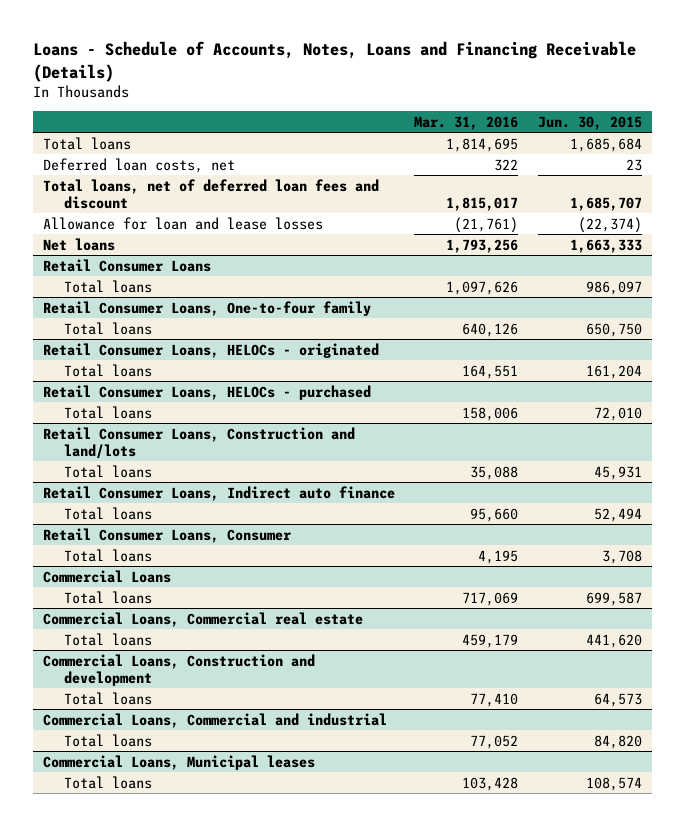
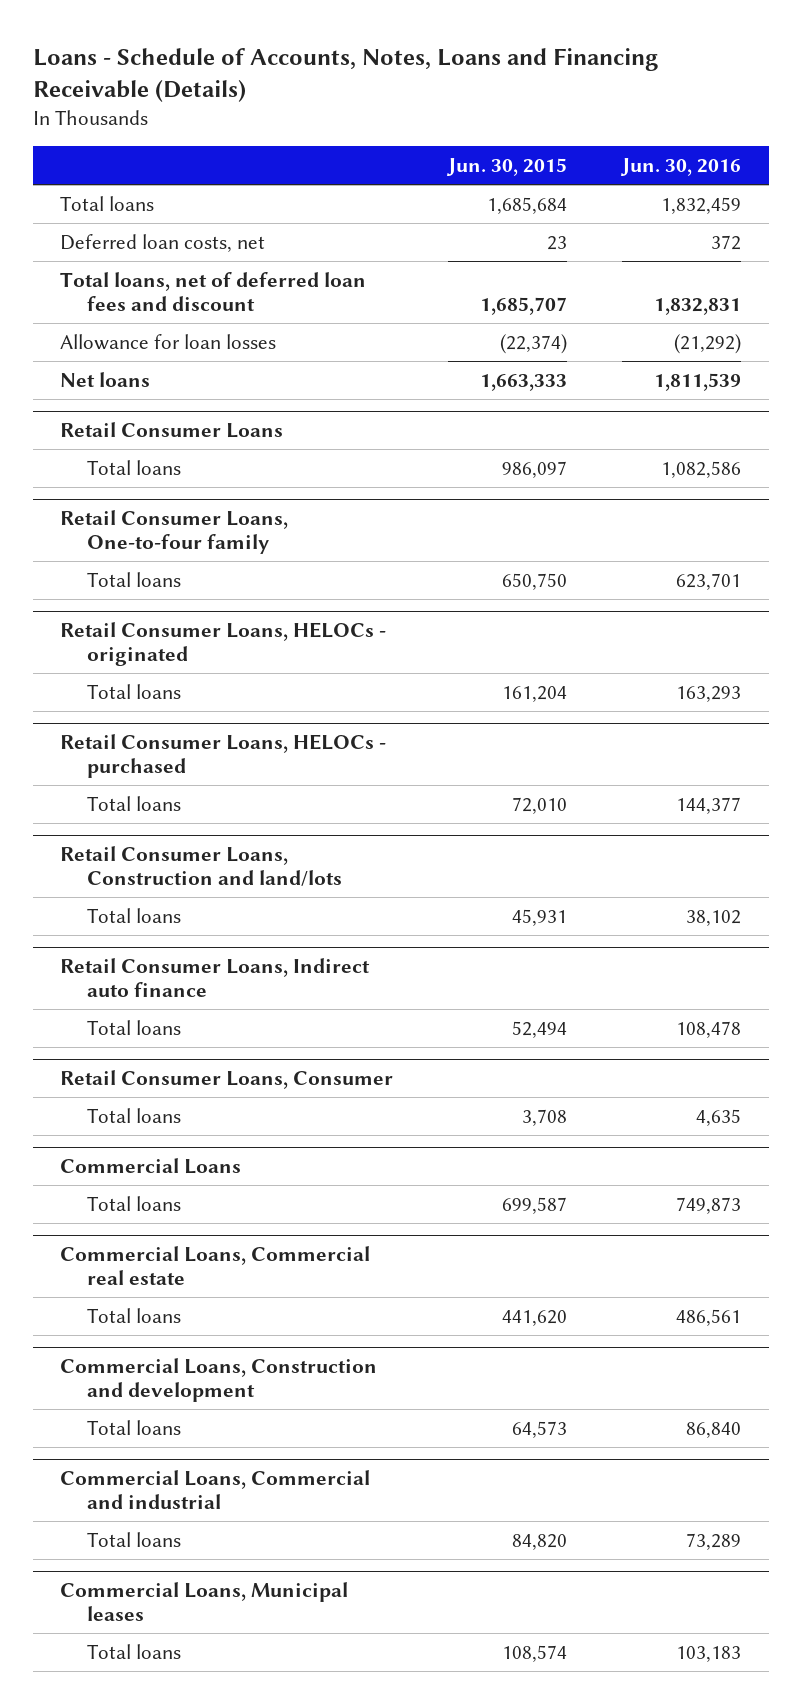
[414,115,519,130] Mar. 31, 2016 -> none
none -> [620,157,742,176] Jun. 30, 2016
[42,216,323,230] Allowance for loan and lease losses -> [60,333,277,350] Allowance for loan losses

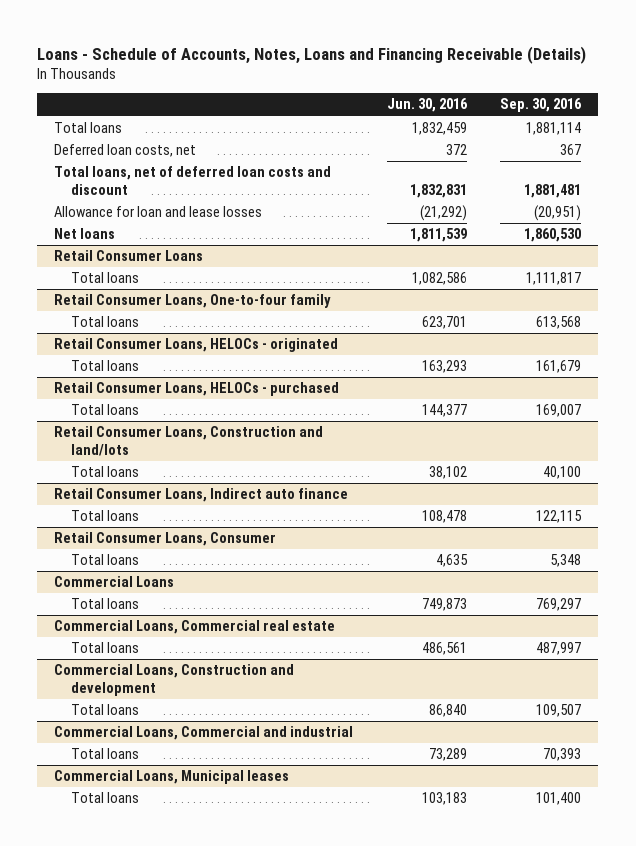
[446,157,568,176] Jun. 30, 2015 -> none
none -> [500,98,583,113] Sep. 30, 2016
[60,271,367,311] Total loans, net of deferred loan fees and discount -> [54,166,332,196] Total loans, net of deferred loan costs and discount
[60,333,277,350] Allowance for loan losses -> [54,206,263,218] Allowance for loan and lease losses

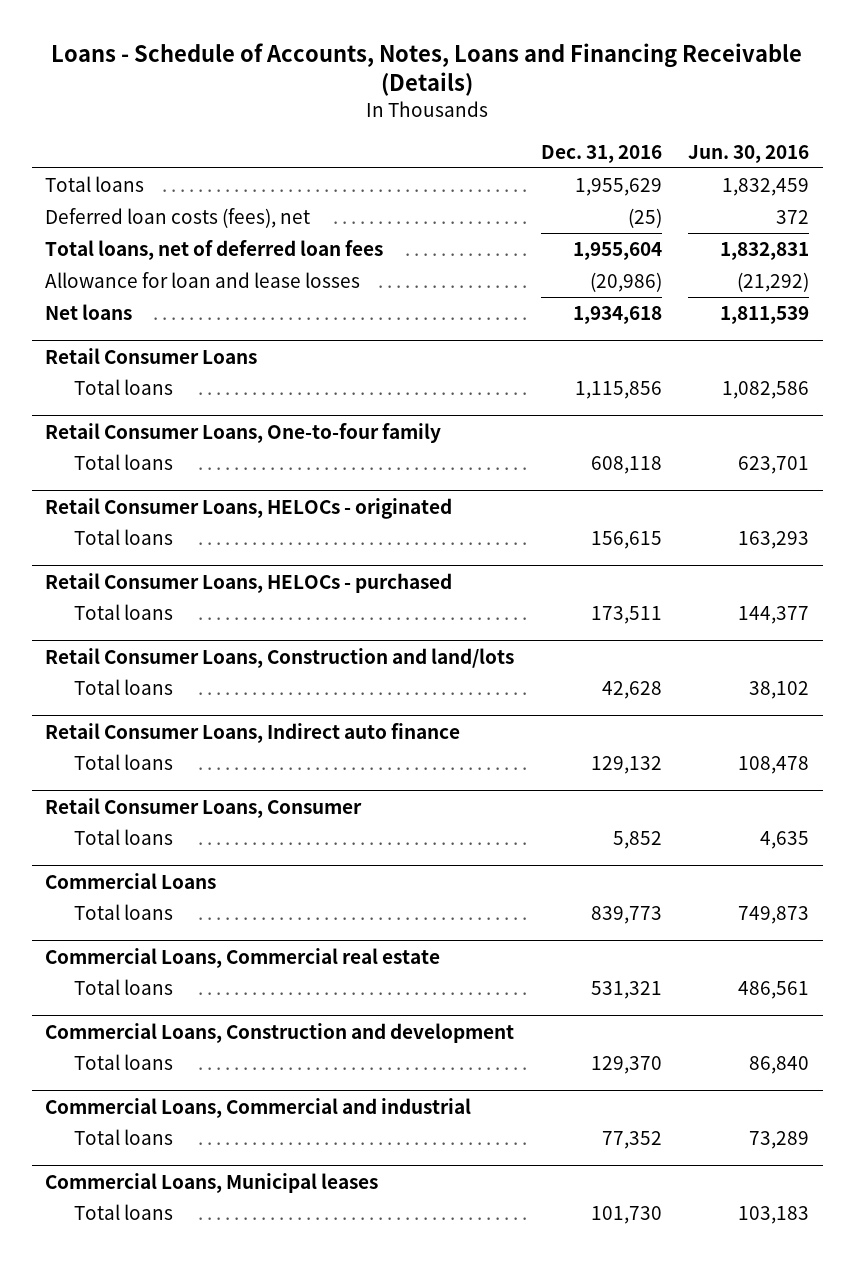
[500,98,583,113] Sep. 30, 2016 -> none
none -> [540,144,662,163] Dec. 31, 2016
[54,144,197,158] Deferred loan costs, net -> [45,207,311,228] Deferred loan costs (fees), net
[54,166,332,196] Total loans, net of deferred loan costs and discount -> [45,239,384,260] Total loans, net of deferred loan fees

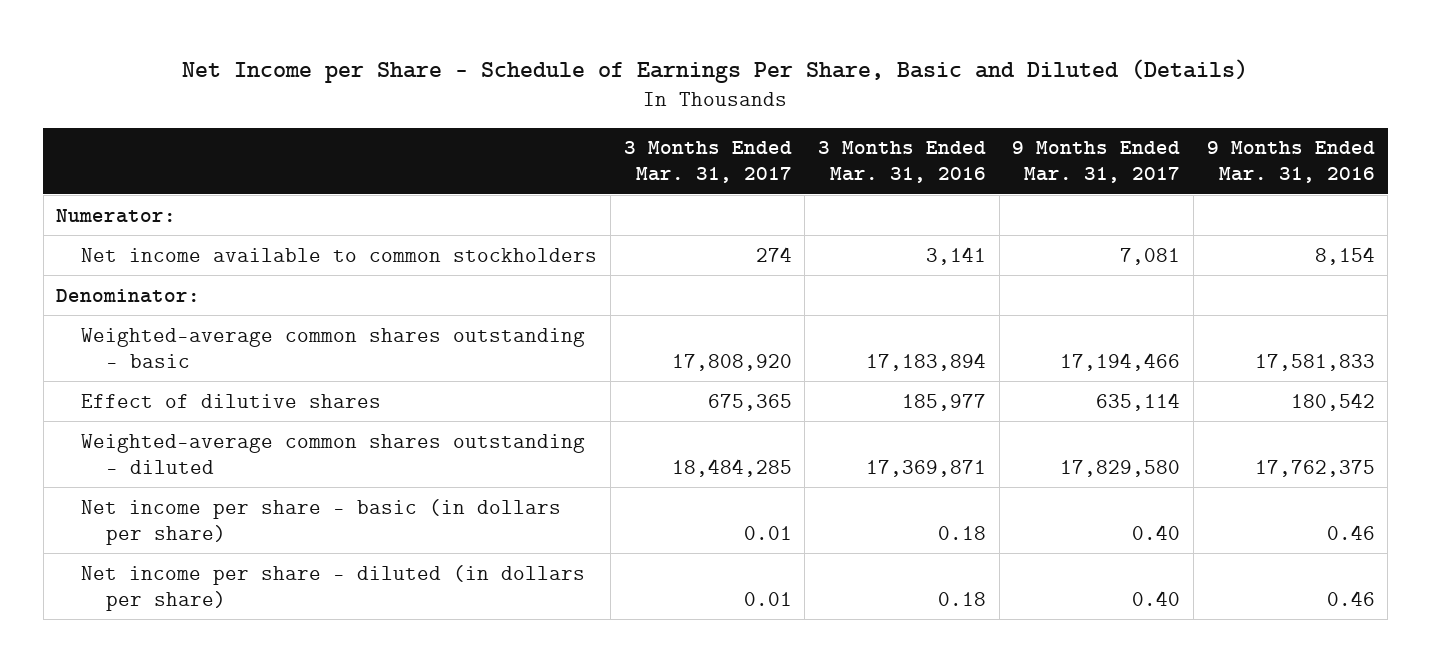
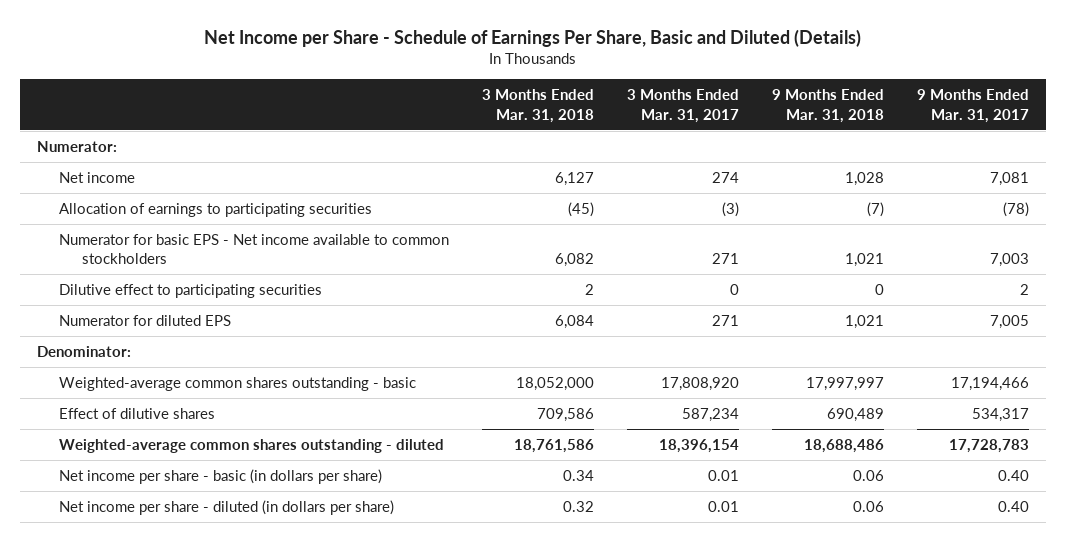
[818,141,987,184] 3 Months Ended Mar. 31, 2016 -> none
[1206,141,1375,184] 9 Months Ended Mar. 31, 2016 -> none
none -> [482,89,595,123] 3 Months Ended Mar. 31, 2018
none -> [772,89,885,123] 9 Months Ended Mar. 31, 2018
none -> [59,171,136,183] Net income
none -> [59,202,373,217] Allocation of earnings to participating securities
[81,247,598,262] Net income available to common stockholders -> [59,233,450,265] Numerator for basic EPS - Net income available to common stockholders
[755,246,792,262] 274 -> [712,253,740,265] 271
[1120,247,1181,265] 7,081 -> [990,253,1030,268] 7,003
none -> [59,283,323,298] Dilutive effect to participating securities
none -> [59,314,232,326] Numerator for diluted EPS
[707,393,792,411] 675,365 -> [682,407,740,422] 587,234
[1096,392,1181,411] 635,114 -> [972,407,1030,422] 534,317
[671,458,792,477] 18,484,285 -> [659,438,740,453] 18,396,154
[1060,459,1181,477] 17,829,580 -> [949,438,1030,453] 17,728,783

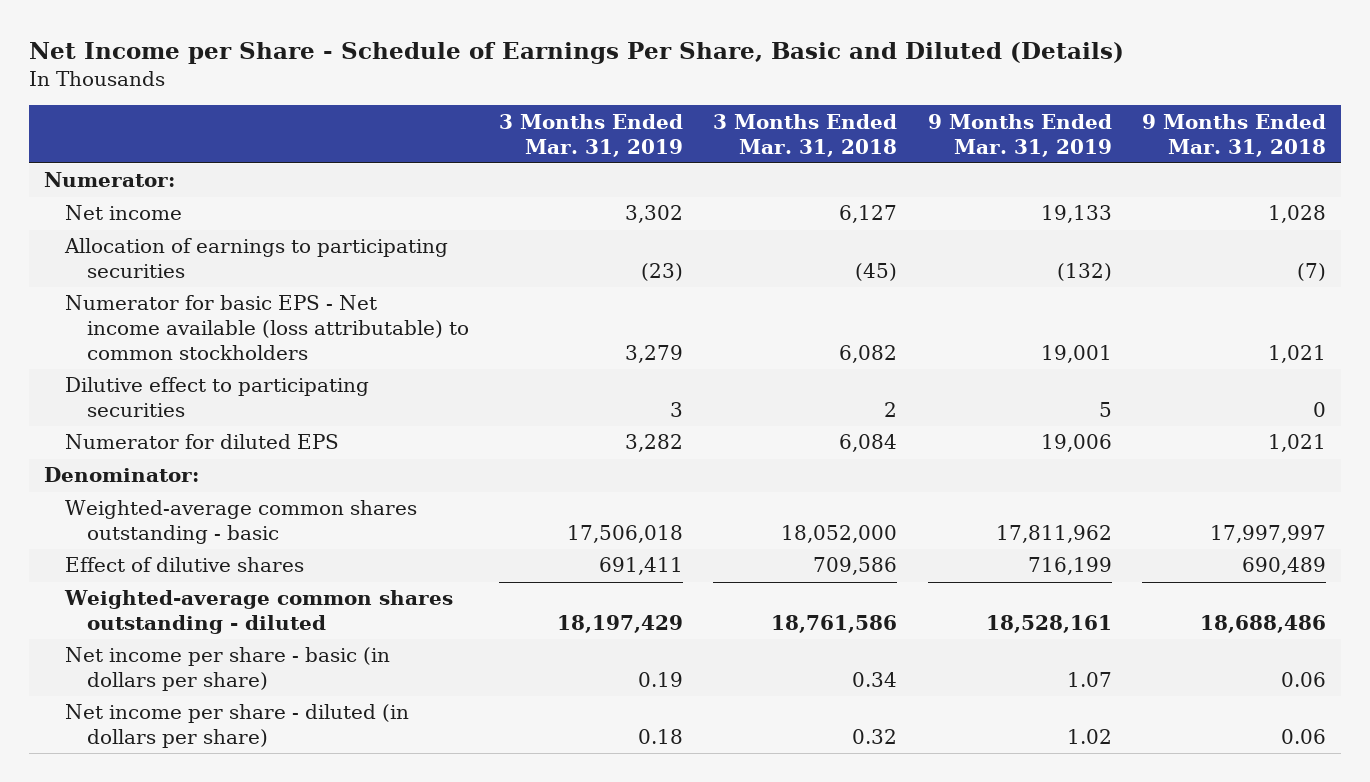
[627,89,740,123] 3 Months Ended Mar. 31, 2017 -> none
[917,89,1030,123] 9 Months Ended Mar. 31, 2017 -> none
none -> [499,113,684,157] 3 Months Ended Mar. 31, 2019
none -> [927,113,1112,157] 9 Months Ended Mar. 31, 2019
[59,233,450,265] Numerator for basic EPS - Net income available to common stockholders -> [65,295,469,360] Numerator for basic EPS - Net income available (loss attributable) to common stockholders

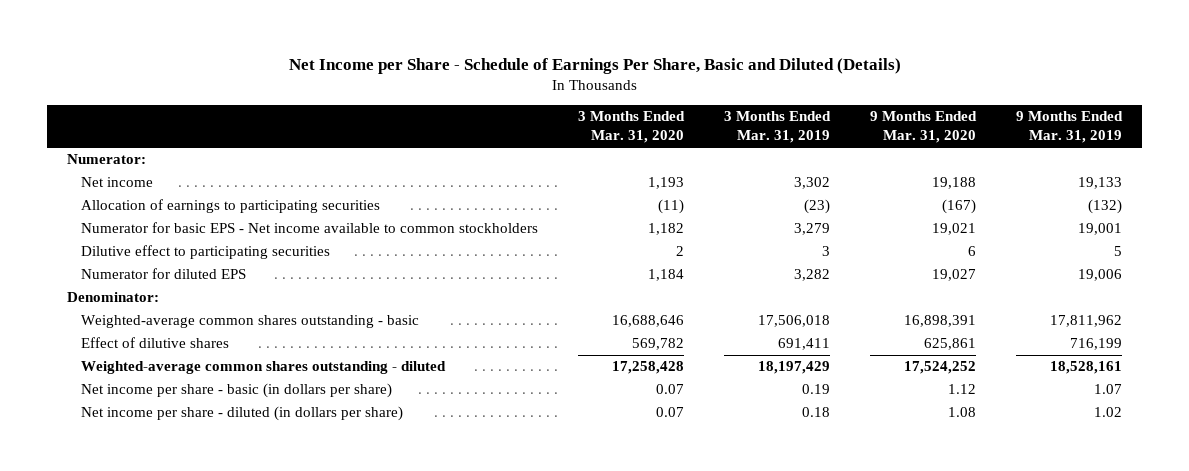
[713,113,898,157] 3 Months Ended Mar. 31, 2018 -> none
[1142,113,1327,157] 9 Months Ended Mar. 31, 2018 -> none
none -> [578,111,686,144] 3 Months Ended Mar. 31, 2020
none -> [870,111,978,144] 9 Months Ended Mar. 31, 2020
[65,295,469,360] Numerator for basic EPS - Net income available (loss attributable) to common stockholders -> [80,222,538,234] Numerator for basic EPS - Net income available to common stockholders

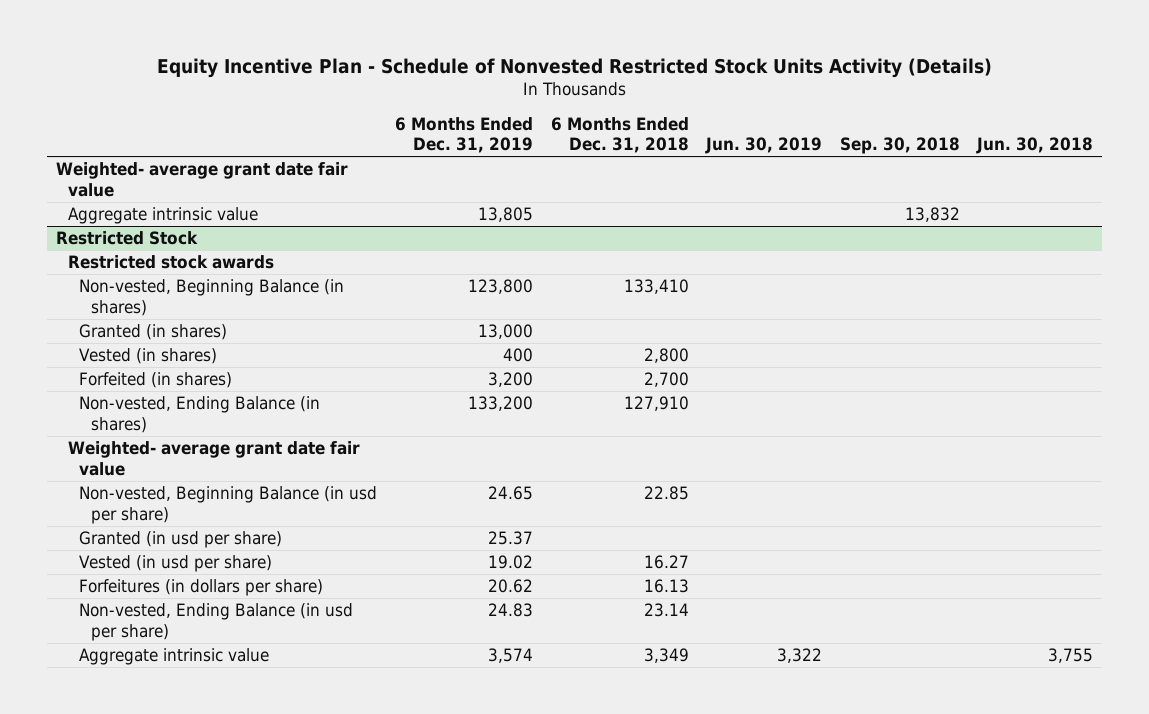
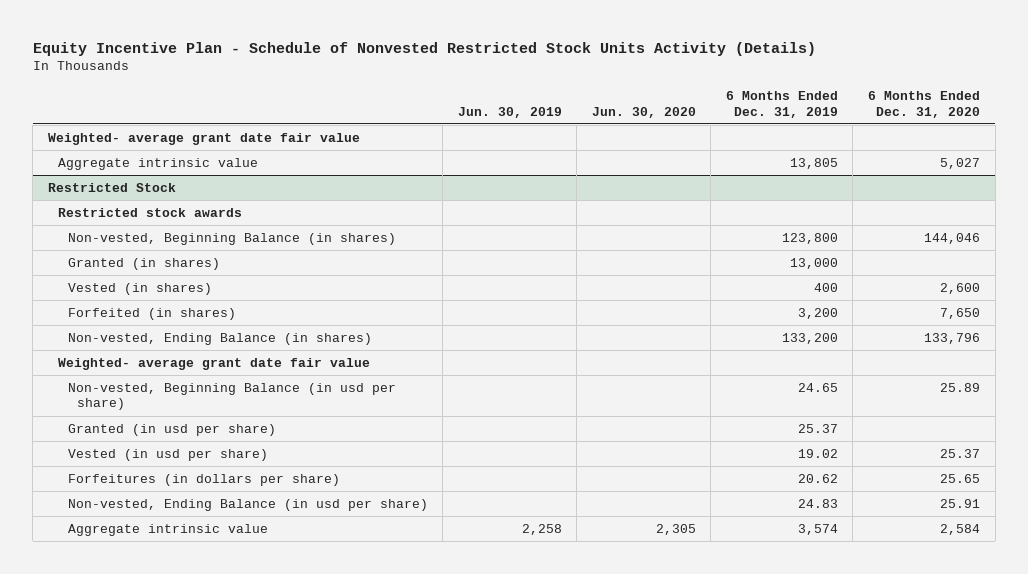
[550,116,689,154] 6 Months Ended Dec. 31, 2018 -> none
[839,137,960,155] Sep. 30, 2018 -> none
[976,137,1094,155] Jun. 30, 2018 -> none
none -> [591,106,696,118] Jun. 30, 2020
none -> [868,90,981,118] 6 Months Ended Dec. 31, 2020
[777,648,823,664] 3,322 -> [521,523,562,535] 2,258

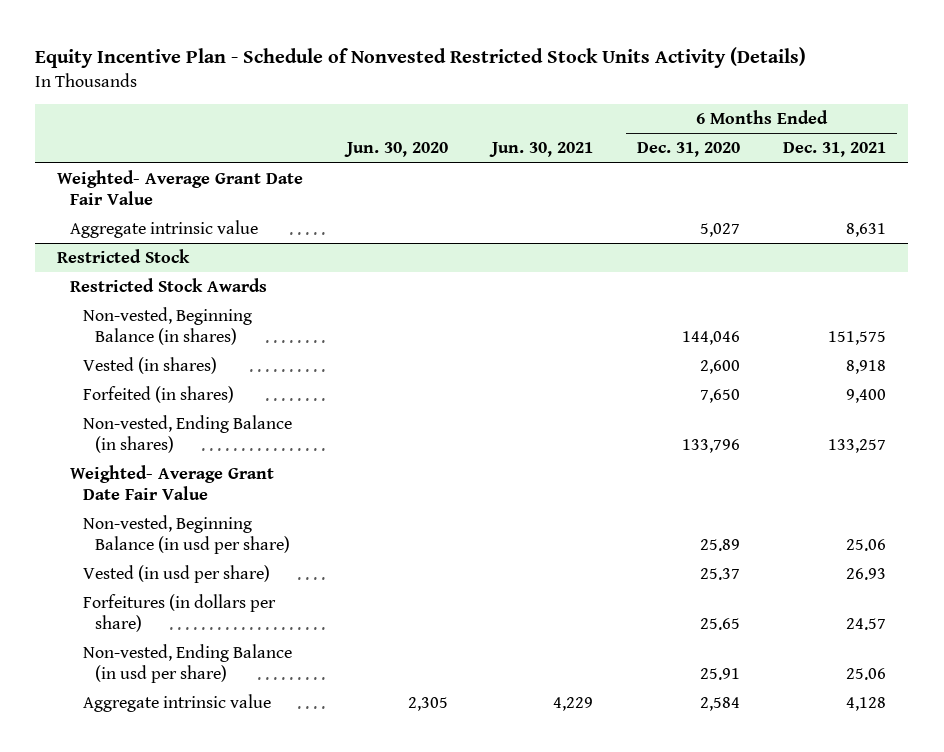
[457,106,562,118] Jun. 30, 2019 -> none
[725,90,838,118] 6 Months Ended Dec. 31, 2019 -> none
none -> [488,142,593,158] Jun. 30, 2021
none -> [783,142,887,158] Dec. 31, 2021
[47,132,360,145] Weighted- average grant date fair value -> [57,170,304,205] Weighted- Average Grant Date Fair Value
[57,207,242,217] Restricted stock awards -> [70,278,268,293] Restricted Stock Awards
[67,257,220,270] Granted (in shares) -> none
[57,357,370,370] Weighted- average grant date fair value -> [70,465,275,500] Weighted- Average Grant Date Fair Value
[67,423,276,436] Granted (in usd per share) -> none

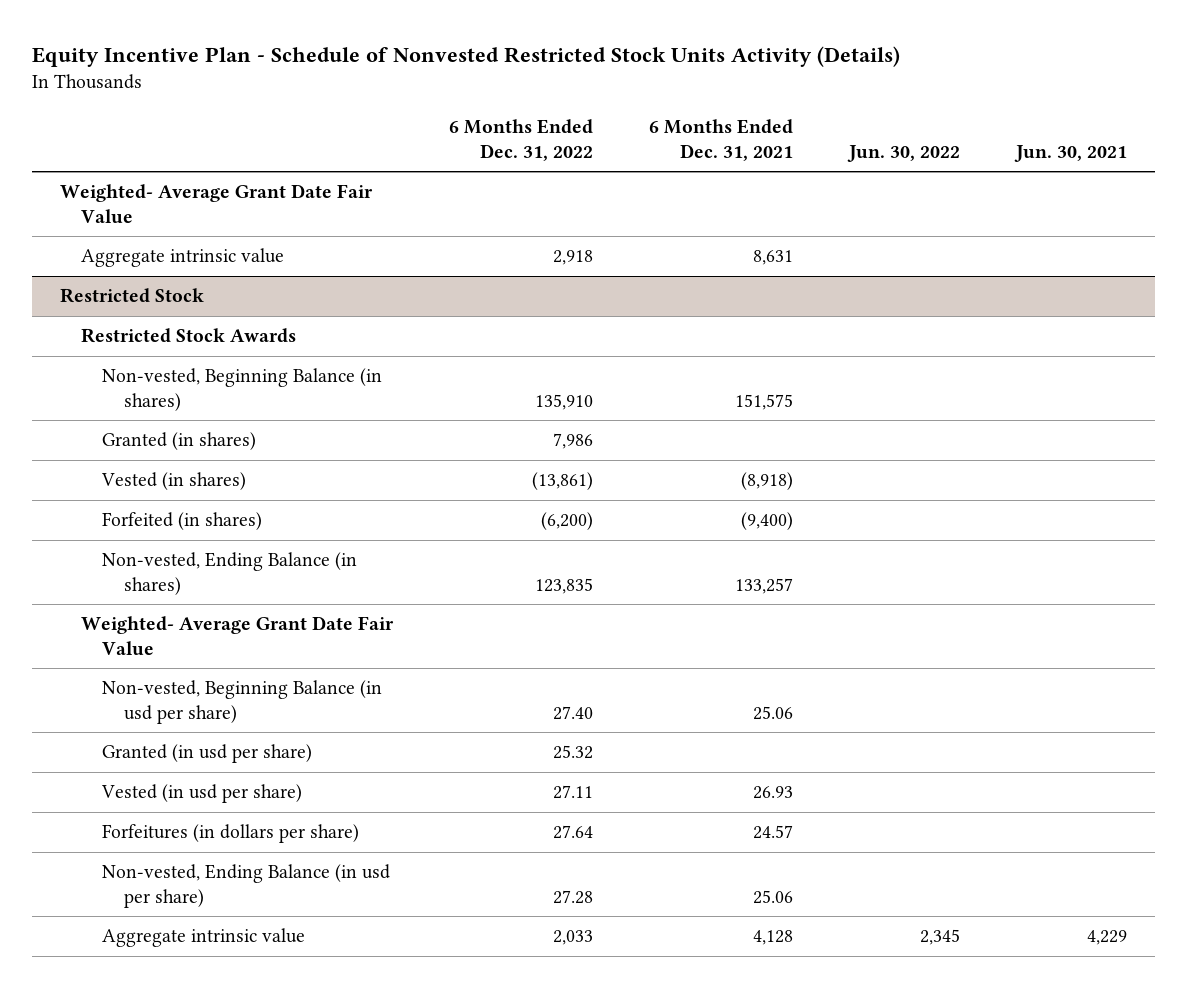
[344,142,449,158] Jun. 30, 2020 -> none
[636,142,740,158] Dec. 31, 2020 -> none
none -> [449,119,594,161] 6 Months Ended Dec. 31, 2022
none -> [847,144,961,162] Jun. 30, 2022
none -> [102,432,257,451] Granted (in shares)
[846,360,887,375] 8,918 -> [741,472,794,491] (8,918)
[846,389,887,404] 9,400 -> [741,512,794,531] (9,400)
none -> [102,744,313,764] Granted (in usd per share)

